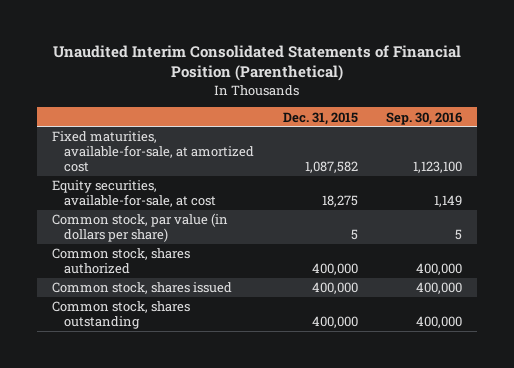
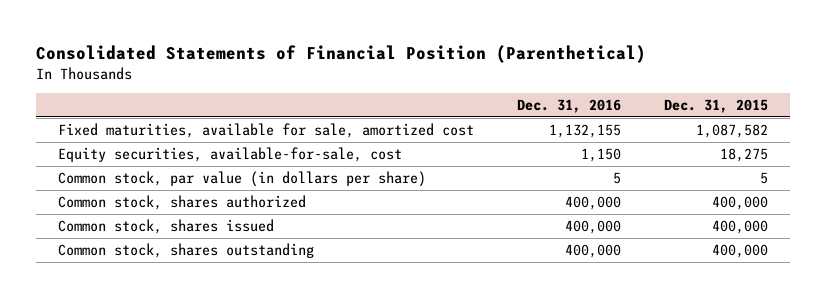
[53,45,462,82] Unaudited Interim Consolidated Statements of Financial Position (Parenthetical) -> [36,44,647,63] Consolidated Statements of Financial Position (Parenthetical)
[386,111,463,125] Sep. 30, 2016 -> none
none -> [517,98,622,113] Dec. 31, 2016
[51,131,254,173] Fixed maturities, available-for-sale, at amortized cost -> [57,122,474,138] Fixed maturities, available for sale, amortized cost
[51,180,216,208] Equity securities, available-for-sale, at cost -> [57,146,402,162] Equity securities, available-for-sale, cost

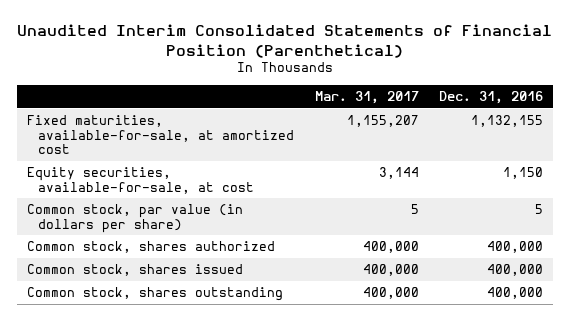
[36,44,647,63] Consolidated Statements of Financial Position (Parenthetical) -> [16,24,552,58] Unaudited Interim Consolidated Statements of Financial Position (Parenthetical)
[664,98,769,113] Dec. 31, 2015 -> none
none -> [314,90,419,104] Mar. 31, 2017
[57,122,474,138] Fixed maturities, available for sale, amortized cost -> [27,115,295,155] Fixed maturities, available-for-sale, at amortized cost
[57,146,402,162] Equity securities, available-for-sale, cost -> [27,167,255,194] Equity securities, available-for-sale, at cost

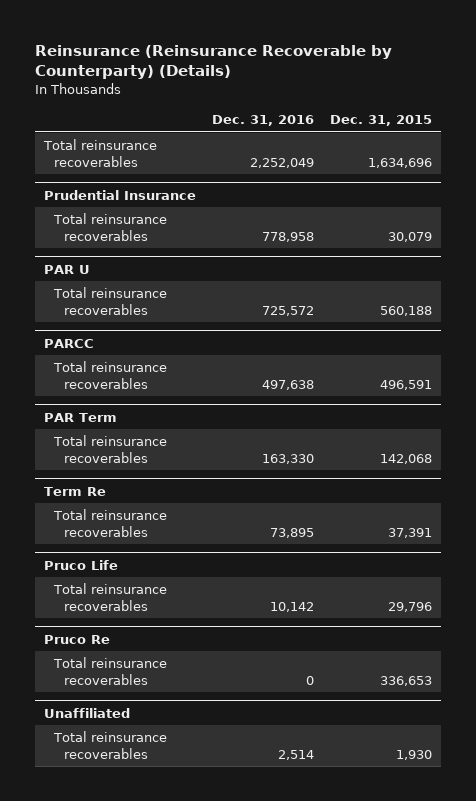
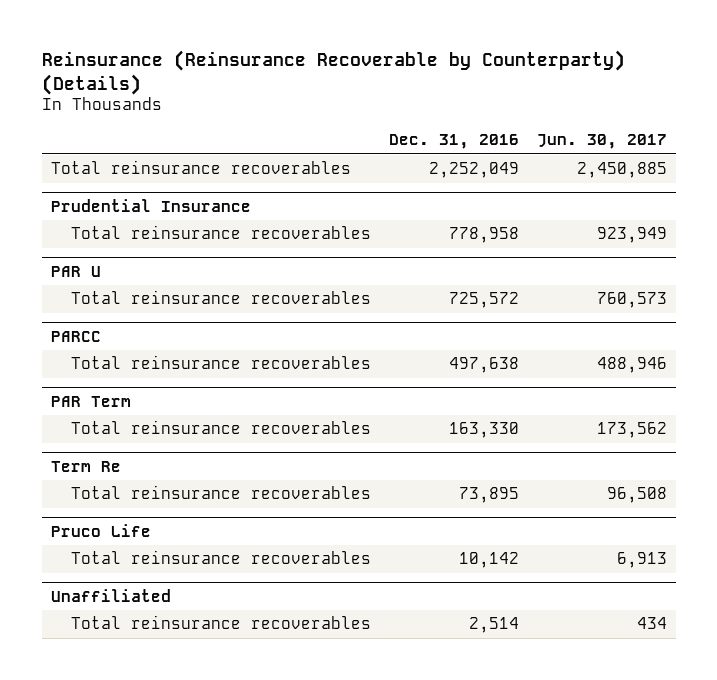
[330,115,433,127] Dec. 31, 2015 -> none
none -> [536,134,667,150] Jun. 30, 2017
[43,634,110,644] Pruco Re -> none
[52,656,167,686] Total reinsurance recoverables -> none

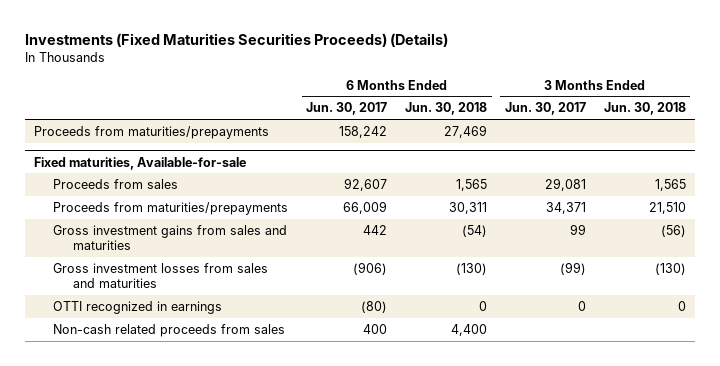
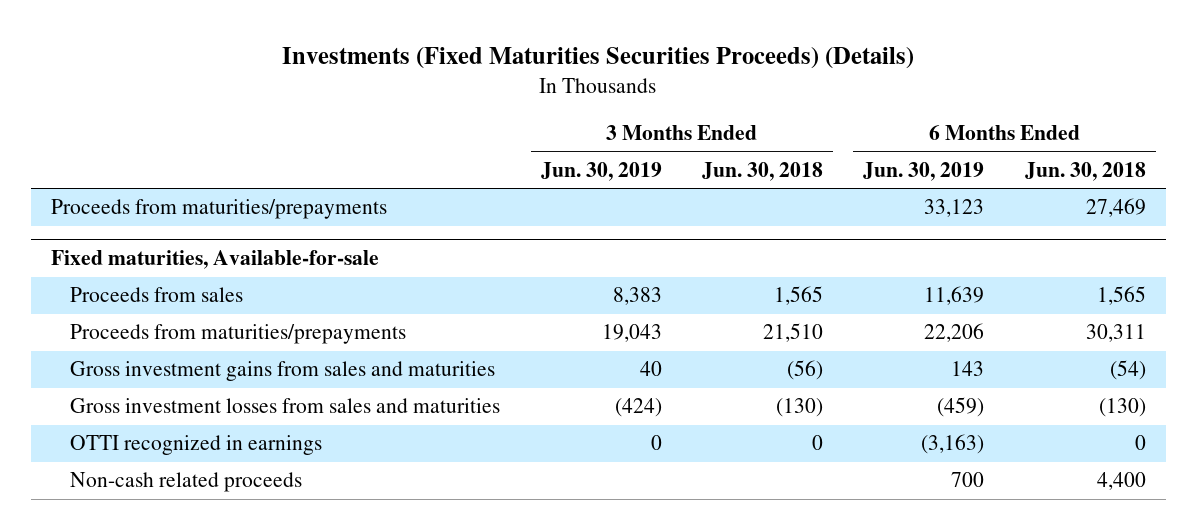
[306,102,388,116] Jun. 30, 2017 -> none
[504,102,586,116] Jun. 30, 2017 -> none
none -> [540,161,662,181] Jun. 30, 2019
none -> [863,161,985,181] Jun. 30, 2019
[53,323,286,337] Non-cash related proceeds from sales -> [70,472,303,493] Non-cash related proceeds

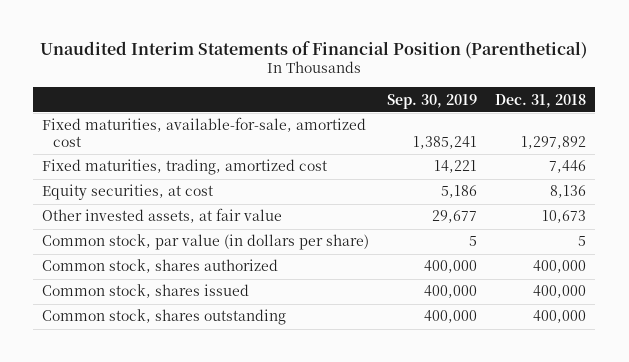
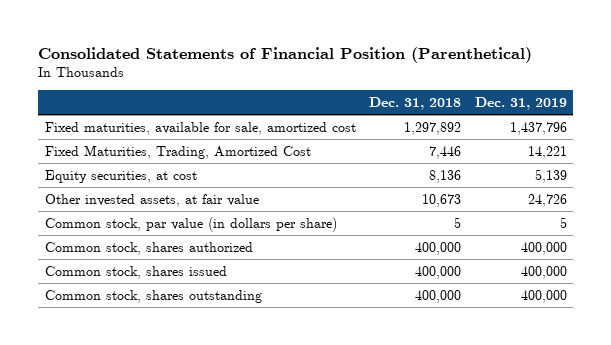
[40,40,588,59] Unaudited Interim Statements of Financial Position (Parenthetical) -> [37,46,532,63] Consolidated Statements of Financial Position (Parenthetical)
[387,93,478,109] Sep. 30, 2019 -> none
none -> [474,96,567,110] Dec. 31, 2019
[42,117,367,148] Fixed maturities, available-for-sale, amortized cost -> [44,121,356,135] Fixed maturities, available for sale, amortized cost
[42,159,328,176] Fixed maturities, trading, amortized cost -> [44,144,311,159] Fixed Maturities, Trading, Amortized Cost

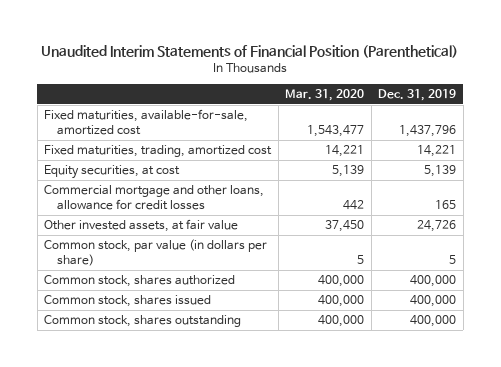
[37,46,532,63] Consolidated Statements of Financial Position (Parenthetical) -> [41,44,459,58] Unaudited Interim Statements of Financial Position (Parenthetical)
[369,96,462,110] Dec. 31, 2018 -> none
none -> [285,89,365,102] Mar. 31, 2020
[44,121,356,135] Fixed maturities, available for sale, amortized cost -> [44,109,249,136] Fixed maturities, available-for-sale, amortized cost
[44,144,311,159] Fixed Maturities, Trading, Amortized Cost -> [44,145,273,158] Fixed maturities, trading, amortized cost
none -> [44,185,265,211] Commercial mortgage and other loans, allowance for credit losses

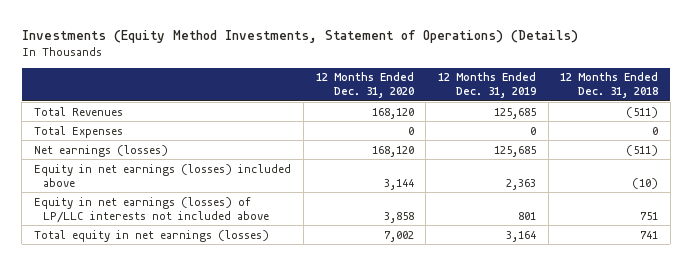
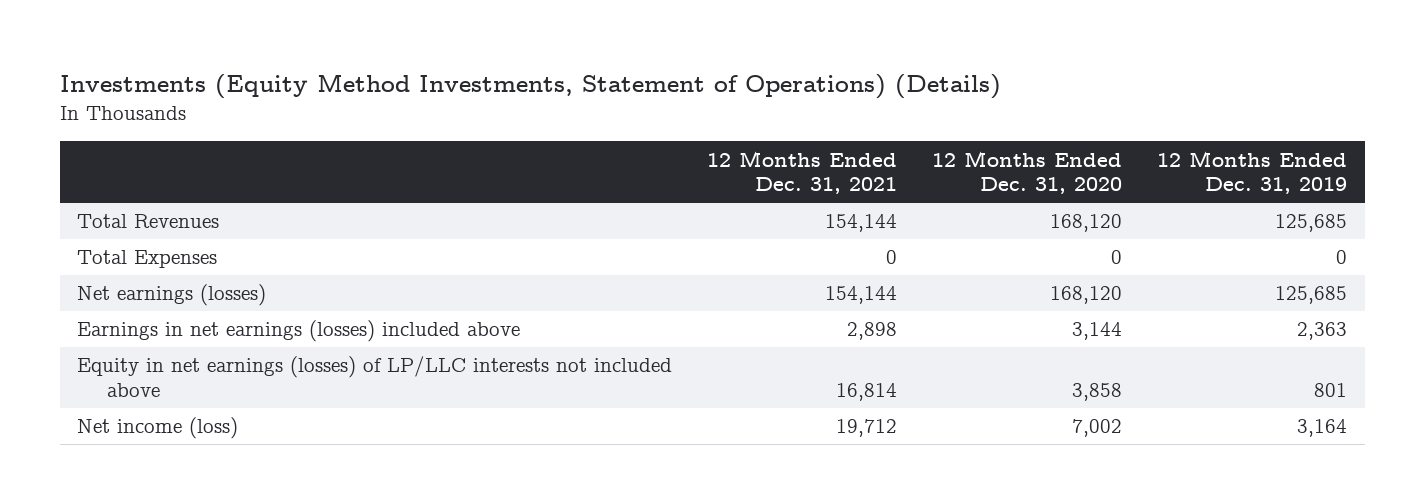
[560,72,659,99] 12 Months Ended Dec. 31, 2018 -> none
none -> [707,150,898,195] 12 Months Ended Dec. 31, 2021
[34,163,292,187] Equity in net earnings (losses) included above -> [77,320,521,343] Earnings in net earnings (losses) included above
[34,229,270,242] Total equity in net earnings (losses) -> [77,417,239,440] Net income (loss)

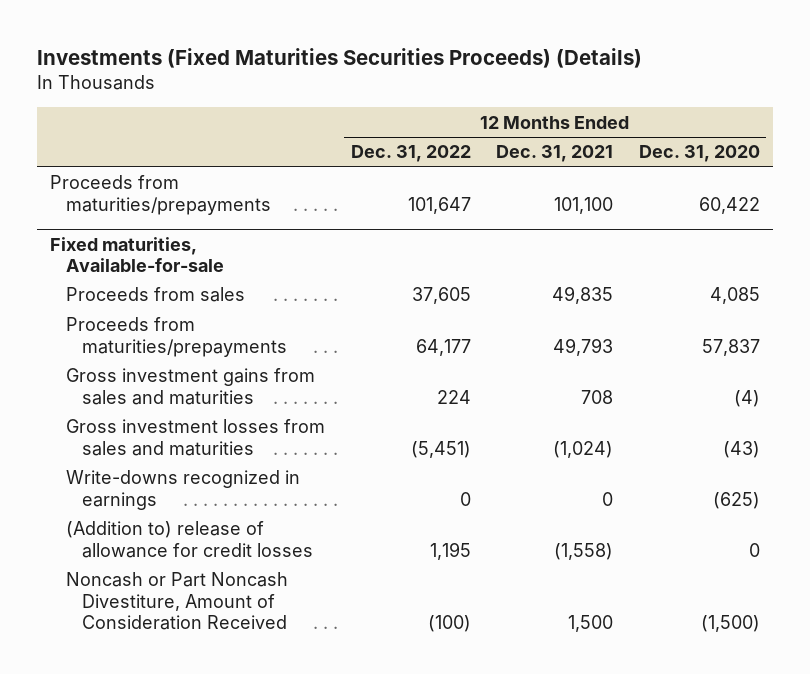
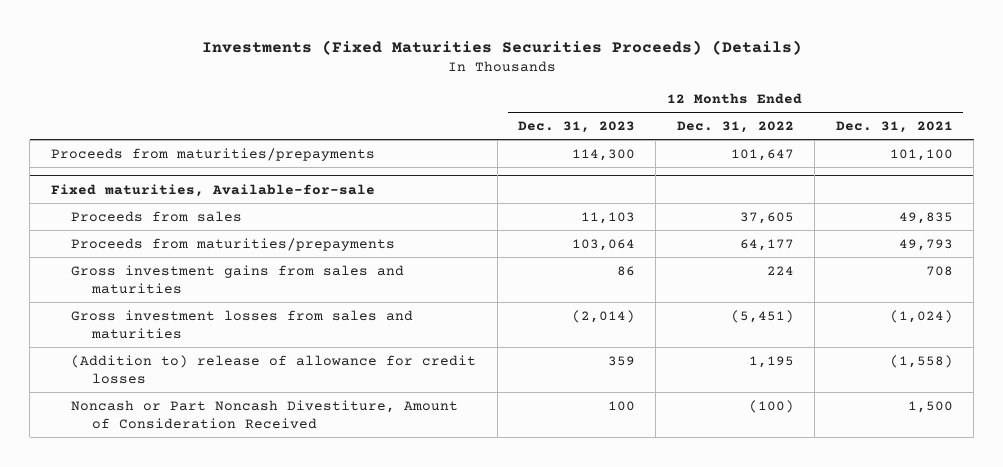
[638,145,760,163] Dec. 31, 2020 -> none
none -> [517,121,635,134] Dec. 31, 2023
[65,470,300,510] Write-downs recognized in earnings -> none

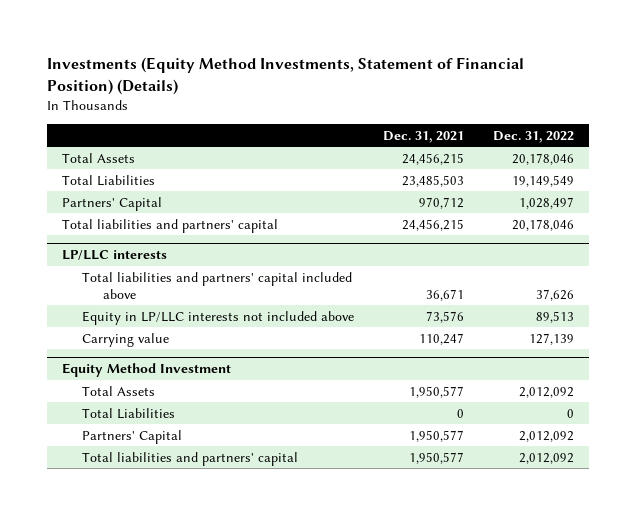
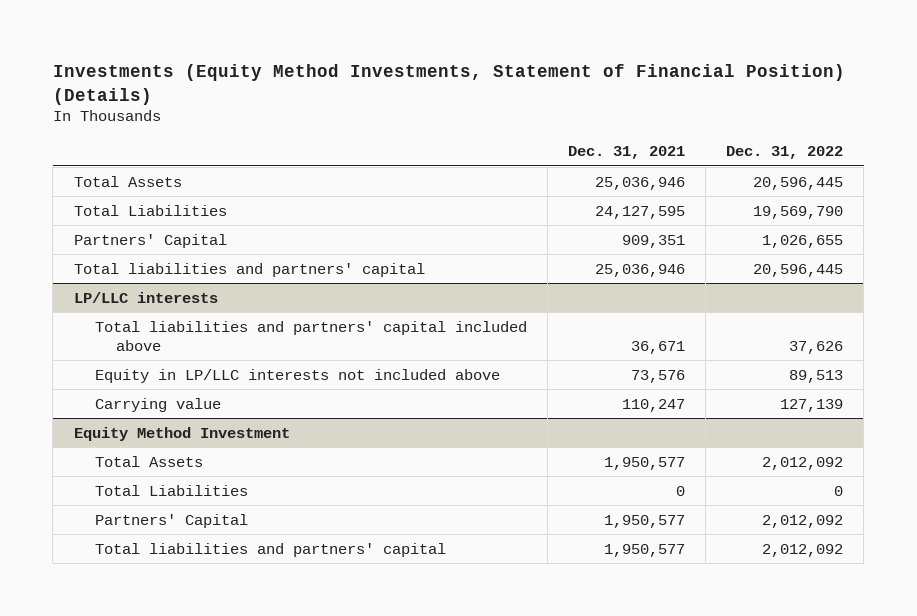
[402,152,465,165] 24,456,215 -> [594,176,685,190] 25,036,946
[512,152,575,165] 20,178,046 -> [753,176,844,190] 20,596,445
[402,174,465,187] 23,485,503 -> [594,205,685,219] 24,127,595
[512,174,575,187] 19,149,549 -> [753,205,844,219] 19,569,790
[419,196,465,209] 970,712 -> [621,234,685,248] 909,351
[519,196,575,209] 1,028,497 -> [762,234,844,248] 1,026,655
[402,218,465,231] 24,456,215 -> [594,263,685,277] 25,036,946
[512,218,575,231] 20,178,046 -> [753,263,844,277] 20,596,445

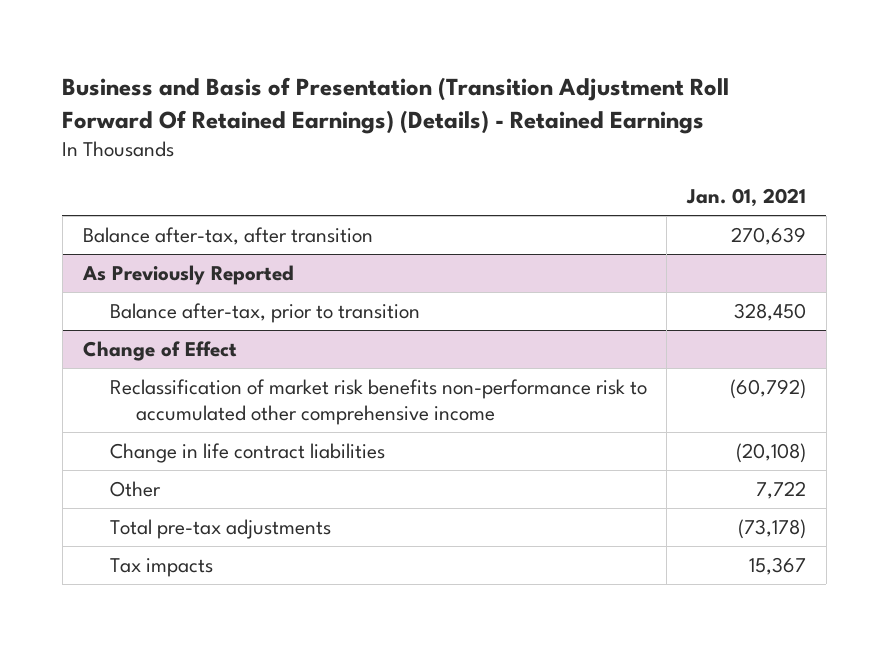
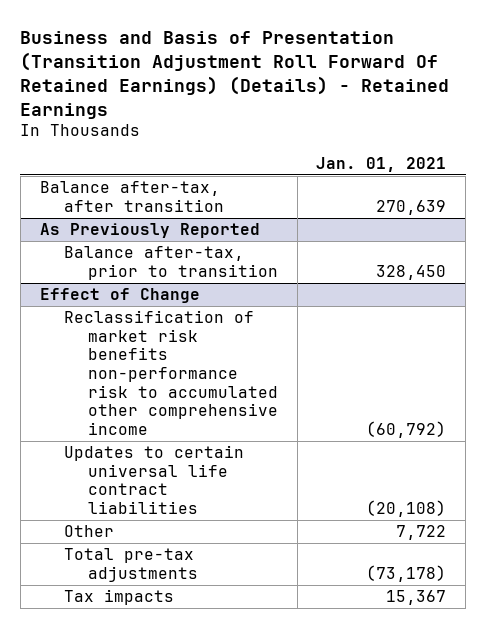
[82,340,237,361] Change of Effect -> [39,288,200,304] Effect of Change
[109,442,385,463] Change in life contract liabilities -> [63,445,244,514] Updates to certain universal life contract liabilities

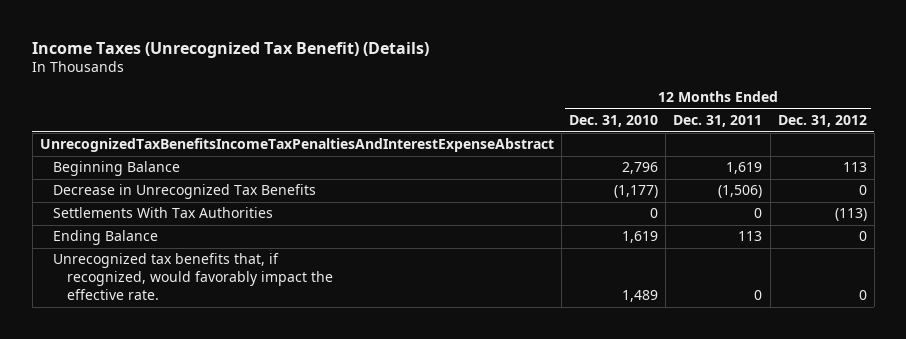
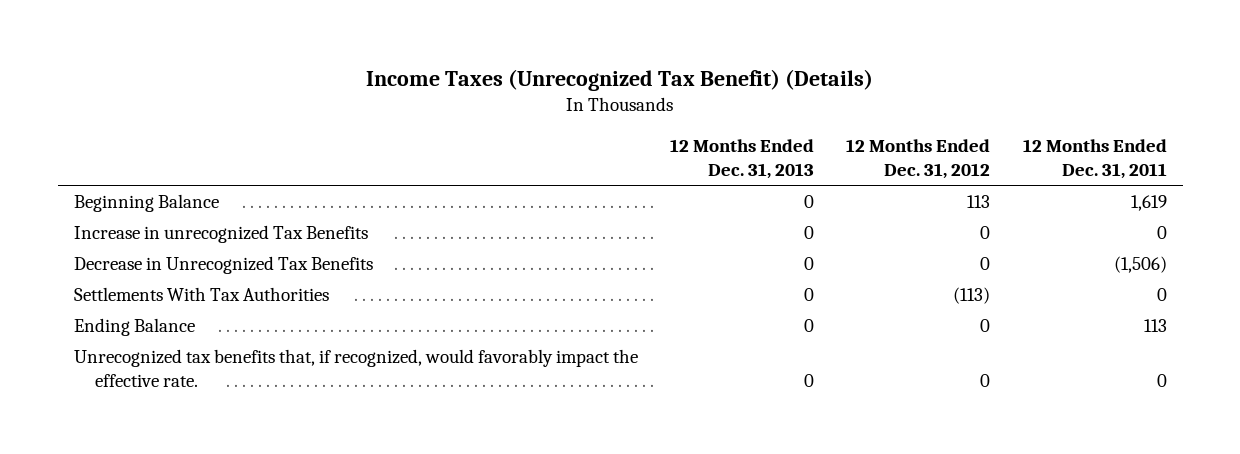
[569,115,659,128] Dec. 31, 2010 -> none
none -> [670,139,815,179] 12 Months Ended Dec. 31, 2013
[39,138,554,153] UnrecognizedTaxBenefitsIncomeTaxPenaltiesAndInterestExpenseAbstract -> none
none -> [73,224,368,243] Increase in unrecognized Tax Benefits

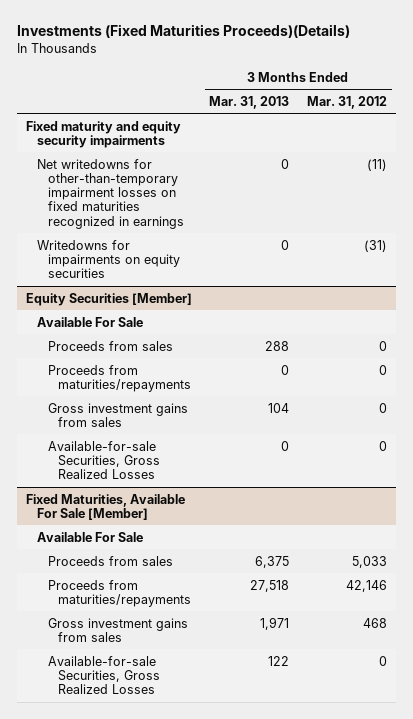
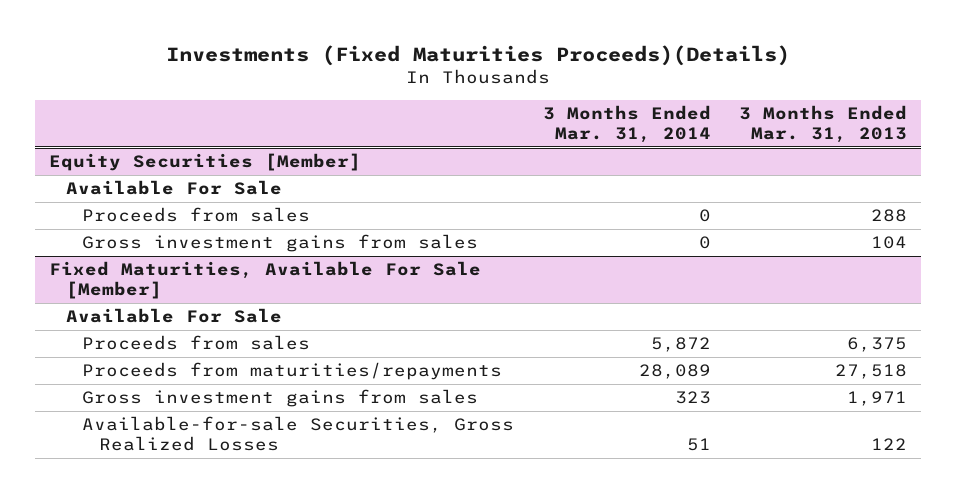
[307,95,388,109] Mar. 31, 2012 -> none
none -> [542,105,711,144] 3 Months Ended Mar. 31, 2014
[25,120,181,148] Fixed maturity and equity security impairments -> none
[36,158,184,229] Net writedowns for other-than-temporary impairment losses on fixed maturities recognized in earnings -> none
[36,239,180,279] Writedowns for impairments on equity securities -> none
[47,364,192,392] Proceeds from maturities/repayments -> none
[47,440,161,480] Available-for-sale Securities, Gross Realized Losses -> none

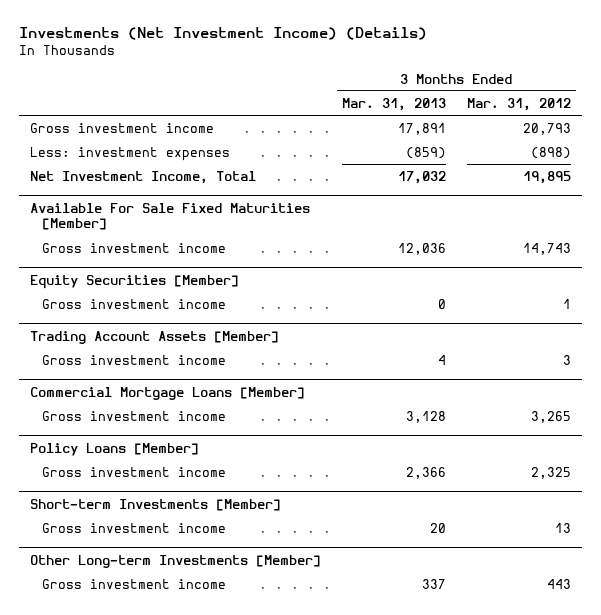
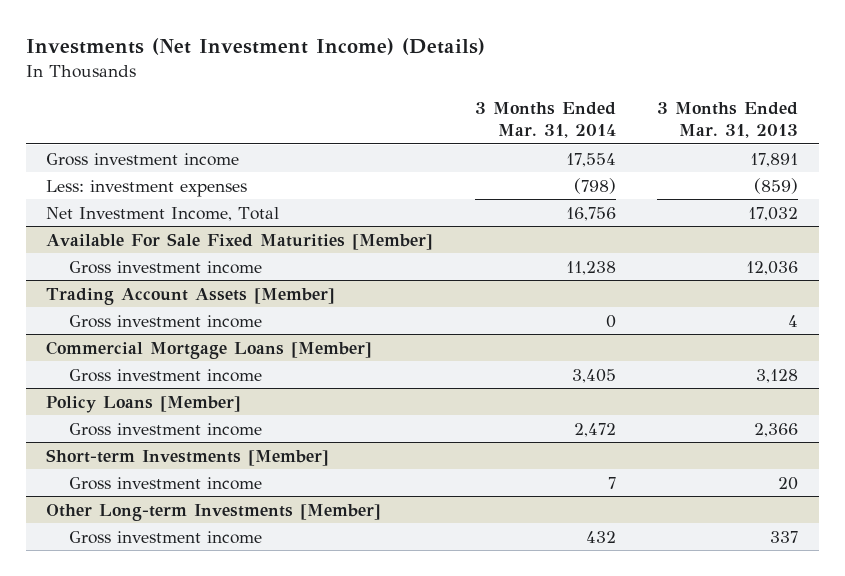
[467,97,572,111] Mar. 31, 2012 -> none
none -> [474,102,616,139] 3 Months Ended Mar. 31, 2014
[29,274,239,289] Equity Securities [Member] -> none
[42,298,227,309] Gross investment income -> none

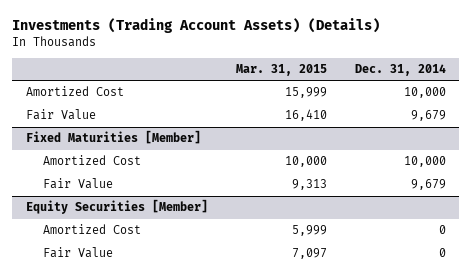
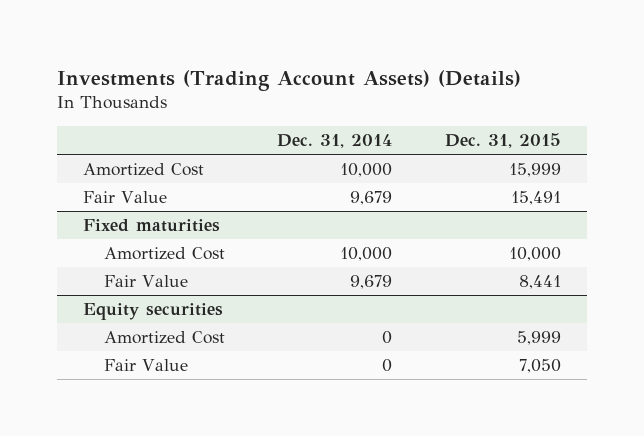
[235,64,327,77] Mar. 31, 2015 -> none
none -> [444,133,561,149] Dec. 31, 2015
[26,130,202,145] Fixed Maturities [Member] -> [83,219,221,233] Fixed maturities
[26,199,209,215] Equity Securities [Member] -> [83,303,224,321] Equity securities

